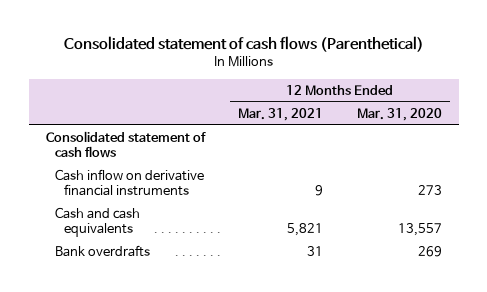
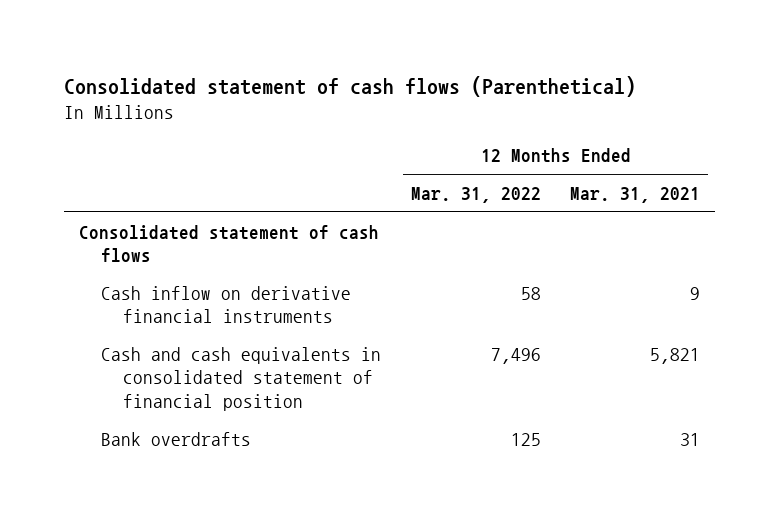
[356,107,442,121] Mar. 31, 2020 -> none
none -> [410,187,541,204] Mar. 31, 2022
[54,207,140,238] Cash and cash equivalents -> [100,346,381,411] Cash and cash equivalents in consolidated statement of financial position

